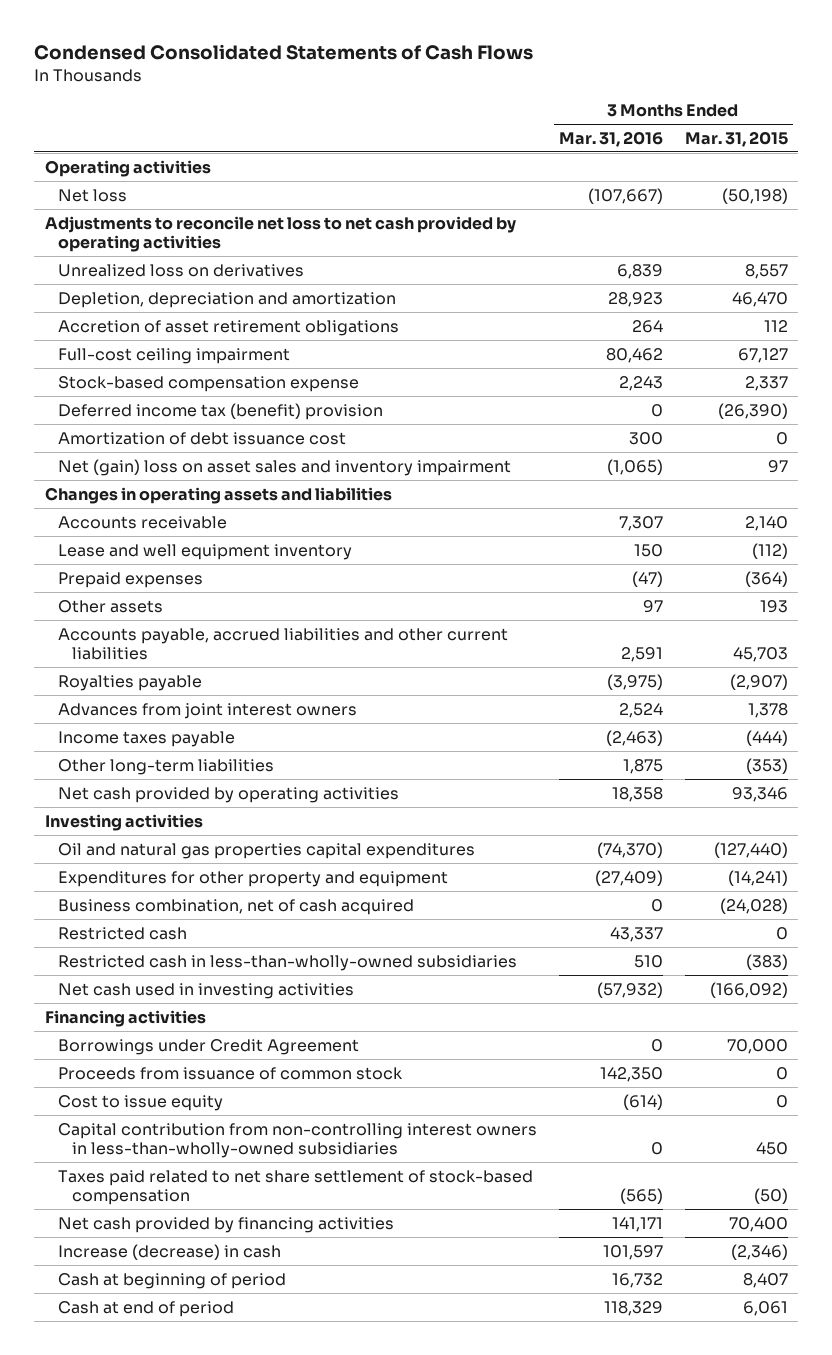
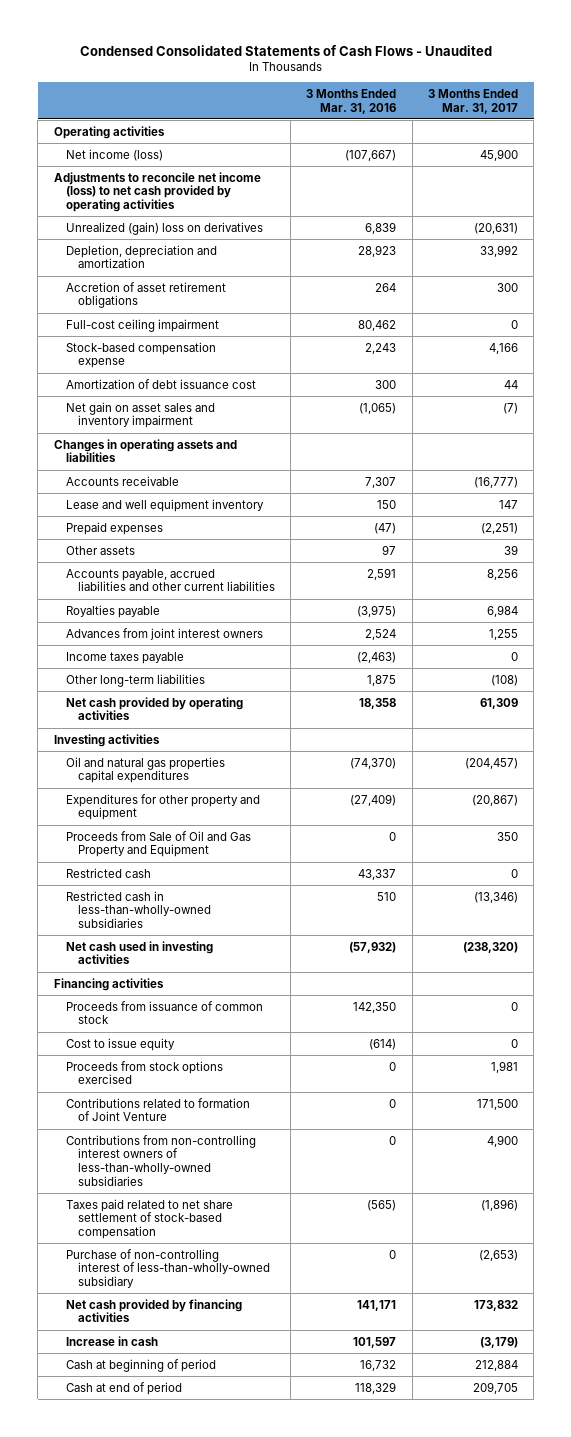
[33,43,533,60] Condensed Consolidated Statements of Cash Flows -> [79,44,492,56] Condensed Consolidated Statements of Cash Flows - Unaudited
[684,130,788,147] Mar. 31, 2015 -> none
none -> [427,88,518,114] 3 Months Ended Mar. 31, 2017
[58,188,128,202] Net loss -> [65,148,163,161] Net income (loss)
[44,215,516,253] Adjustments to reconcile net loss to net cash provided by operating activities -> [53,171,261,213] Adjustments to reconcile net income (loss) to net cash provided by operating activities
[58,263,305,277] Unrealized loss on derivatives -> [65,221,263,235] Unrealized (gain) loss on derivatives
[58,402,384,420] Deferred income tax (benefit) provision -> none
[58,458,512,476] Net (gain) loss on asset sales and inventory impairment -> [65,401,215,429] Net gain on asset sales and inventory impairment
[58,898,415,915] Business combination, net of cash acquired -> none
none -> [65,830,251,858] Proceeds from Sale of Oil and Gas Property and Equipment
[58,1038,360,1055] Borrowings under Credit Agreement -> none
none -> [65,1060,223,1085] Proceeds from stock options exercised
none -> [65,1097,250,1122] Contributions related to formation of Joint Venture
[58,1122,538,1159] Capital contribution from non-controlling interest owners in less-than-wholly-owned subsidiaries -> [65,1134,256,1186] Contributions from non-controlling interest owners of less-than-wholly-owned subsidiaries
none -> [65,1248,270,1289] Purchase of non-controlling interest of less-than-wholly-owned subsidiary
[58,1243,282,1260] Increase (decrease) in cash -> [65,1335,158,1346] Increase in cash

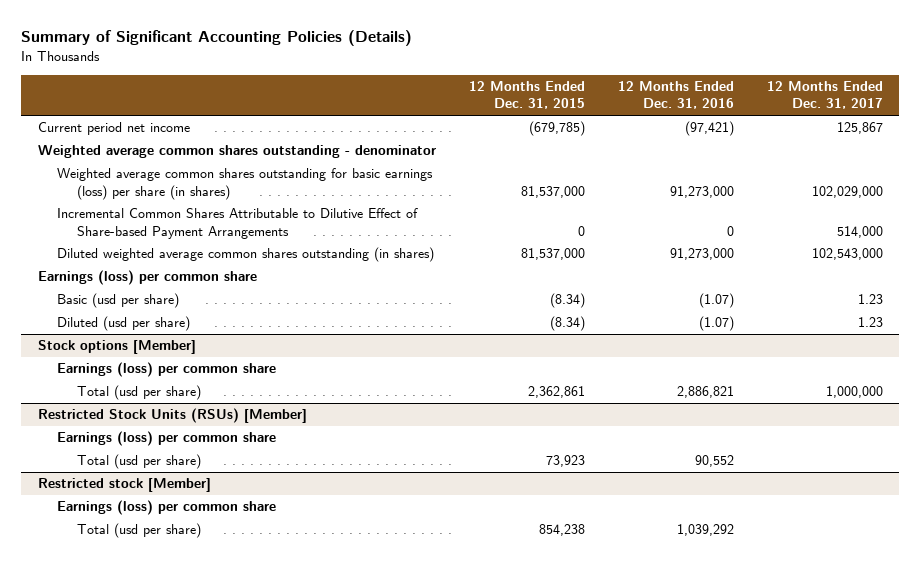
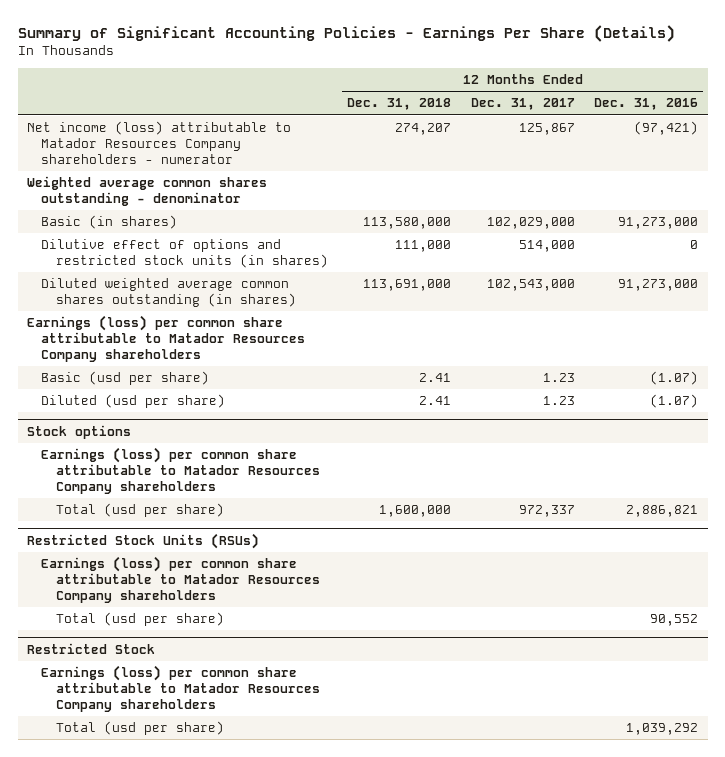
[20,30,412,47] Summary of Significant Accounting Policies (Details) -> [17,24,675,42] Summary of Significant Accounting Policies - Earnings Per Share (Details)
[468,80,585,110] 12 Months Ended Dec. 31, 2015 -> none
none -> [347,98,452,111] Dec. 31, 2018
[37,122,190,136] Current period net income -> [27,121,292,164] Net income (loss) attributable to Matador Resources Company shareholders - numerator
[57,168,434,200] Weighted average common shares outstanding for basic earnings (loss) per share (in shares) -> [41,215,178,230] Basic (in shares)
[57,208,419,239] Incremental Common Shares Attributable to Dilutive Effect of Share-based Payment Arrangements -> [41,239,328,269] Dilutive effect of options and restricted stock units (in shares)
[37,270,257,286] Earnings (loss) per common share -> [27,315,306,362] Earnings (loss) per common share attributable to Matador Resources Company shareholders
[37,340,196,355] Stock options [Member] -> [27,425,132,440] Stock options
[57,362,277,378] Earnings (loss) per common share -> [41,447,320,494] Earnings (loss) per common share attributable to Matador Resources Company shareholders
[825,386,883,399] 1,000,000 -> [518,505,575,518] 972,337
[37,408,307,424] Restricted Stock Units (RSUs) [Member] -> [27,533,260,550] Restricted Stock Units (RSUs)
[57,431,277,447] Earnings (loss) per common share -> [41,556,320,603] Earnings (loss) per common share attributable to Matador Resources Company shareholders
[37,478,211,493] Restricted stock [Member] -> [27,643,156,655] Restricted Stock
[57,500,277,516] Earnings (loss) per common share -> [41,665,320,712] Earnings (loss) per common share attributable to Matador Resources Company shareholders

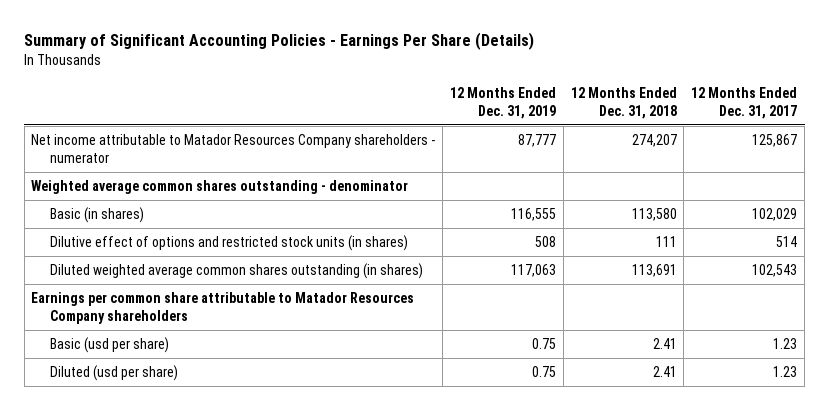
[594,98,699,111] Dec. 31, 2016 -> none
none -> [449,87,556,119] 12 Months Ended Dec. 31, 2019
[27,121,292,164] Net income (loss) attributable to Matador Resources Company shareholders - numerator -> [31,134,436,163] Net income attributable to Matador Resources Company shareholders - numerator
[363,217,452,230] 113,580,000 -> [631,208,677,222] 113,580
[486,217,575,230] 102,029,000 -> [752,208,798,222] 102,029
[395,240,452,253] 111,000 -> [655,236,677,248] 111
[518,240,575,253] 514,000 -> [776,236,798,248] 514
[363,279,452,292] 113,691,000 -> [631,264,677,278] 113,691
[486,279,575,292] 102,543,000 -> [752,264,798,278] 102,543
[27,315,306,362] Earnings (loss) per common share attributable to Matador Resources Company shareholders -> [31,292,415,324] Earnings per common share attributable to Matador Resources Company shareholders
[27,425,132,440] Stock options -> none
[41,447,320,494] Earnings (loss) per common share attributable to Matador Resources Company shareholders -> none
[55,503,224,518] Total (usd per share) -> none
[27,533,260,550] Restricted Stock Units (RSUs) -> none
[41,556,320,603] Earnings (loss) per common share attributable to Matador Resources Company shareholders -> none
[55,612,224,627] Total (usd per share) -> none
[27,643,156,655] Restricted Stock -> none
[41,665,320,712] Earnings (loss) per common share attributable to Matador Resources Company shareholders -> none
[55,721,224,736] Total (usd per share) -> none

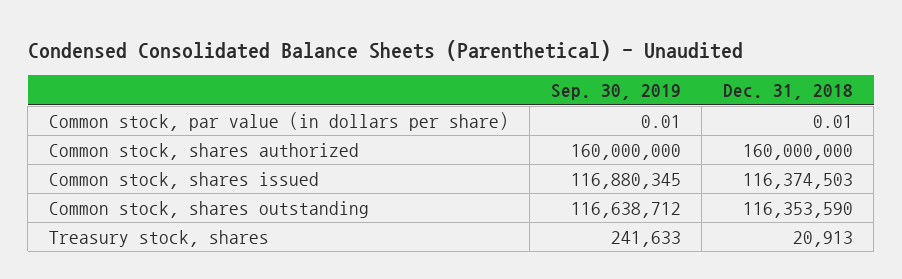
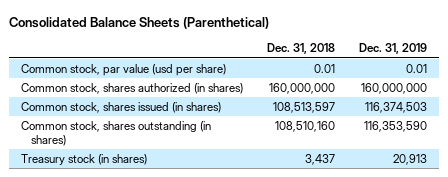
[27,39,743,61] Condensed Consolidated Balance Sheets (Parenthetical) - Unaudited -> [9,17,270,30] Consolidated Balance Sheets (Parenthetical)
[550,83,681,100] Sep. 30, 2019 -> none
none -> [358,43,427,55] Dec. 31, 2019
[48,111,509,131] Common stock, par value (in dollars per share) -> [21,63,227,76] Common stock, par value (usd per share)
[48,142,359,160] Common stock, shares authorized -> [21,82,244,94] Common stock, shares authorized (in shares)
[48,171,319,189] Common stock, shares issued -> [21,101,222,113] Common stock, shares issued (in shares)
[742,172,853,189] 116,374,503 -> [273,101,336,113] 108,513,597
[48,200,369,218] Common stock, shares outstanding -> [21,120,212,147] Common stock, shares outstanding (in shares)
[742,201,853,218] 116,353,590 -> [275,120,336,132] 108,510,160
[48,229,269,247] Treasury stock, shares -> [21,153,148,165] Treasury stock (in shares)
[792,230,853,247] 20,913 -> [305,153,336,165] 3,437

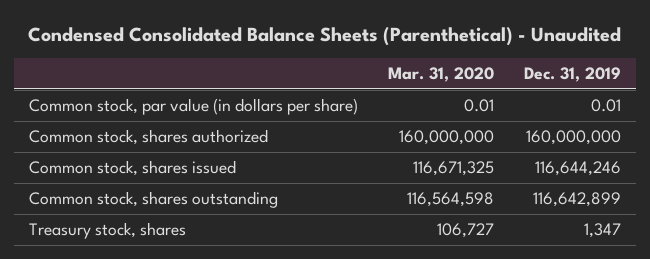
[9,17,270,30] Consolidated Balance Sheets (Parenthetical) -> [27,26,621,46] Condensed Consolidated Balance Sheets (Parenthetical) - Unaudited
[267,43,336,55] Dec. 31, 2018 -> none
none -> [387,67,494,83] Mar. 31, 2020
[21,63,227,76] Common stock, par value (usd per share) -> [28,98,358,116] Common stock, par value (in dollars per share)
[21,82,244,94] Common stock, shares authorized (in shares) -> [28,129,268,146] Common stock, shares authorized
[21,101,222,113] Common stock, shares issued (in shares) -> [28,160,236,177] Common stock, shares issued
[364,101,427,113] 116,374,503 -> [535,161,622,177] 116,644,246
[21,120,212,147] Common stock, shares outstanding (in shares) -> [28,191,278,209] Common stock, shares outstanding
[363,120,427,132] 116,353,590 -> [533,192,622,208] 116,642,899
[21,153,148,165] Treasury stock (in shares) -> [28,222,186,240] Treasury stock, shares
[392,153,427,165] 20,913 -> [584,223,622,239] 1,347

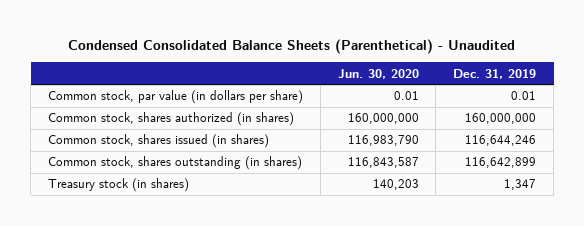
[387,67,494,83] Mar. 31, 2020 -> none
none -> [337,68,419,79] Jun. 30, 2020
[28,129,268,146] Common stock, shares authorized -> [48,112,295,127] Common stock, shares authorized (in shares)
[28,160,236,177] Common stock, shares issued -> [48,134,270,149] Common stock, shares issued (in shares)
[28,191,278,209] Common stock, shares outstanding -> [48,156,303,171] Common stock, shares outstanding (in shares)
[28,222,186,240] Treasury stock, shares -> [48,178,190,193] Treasury stock (in shares)

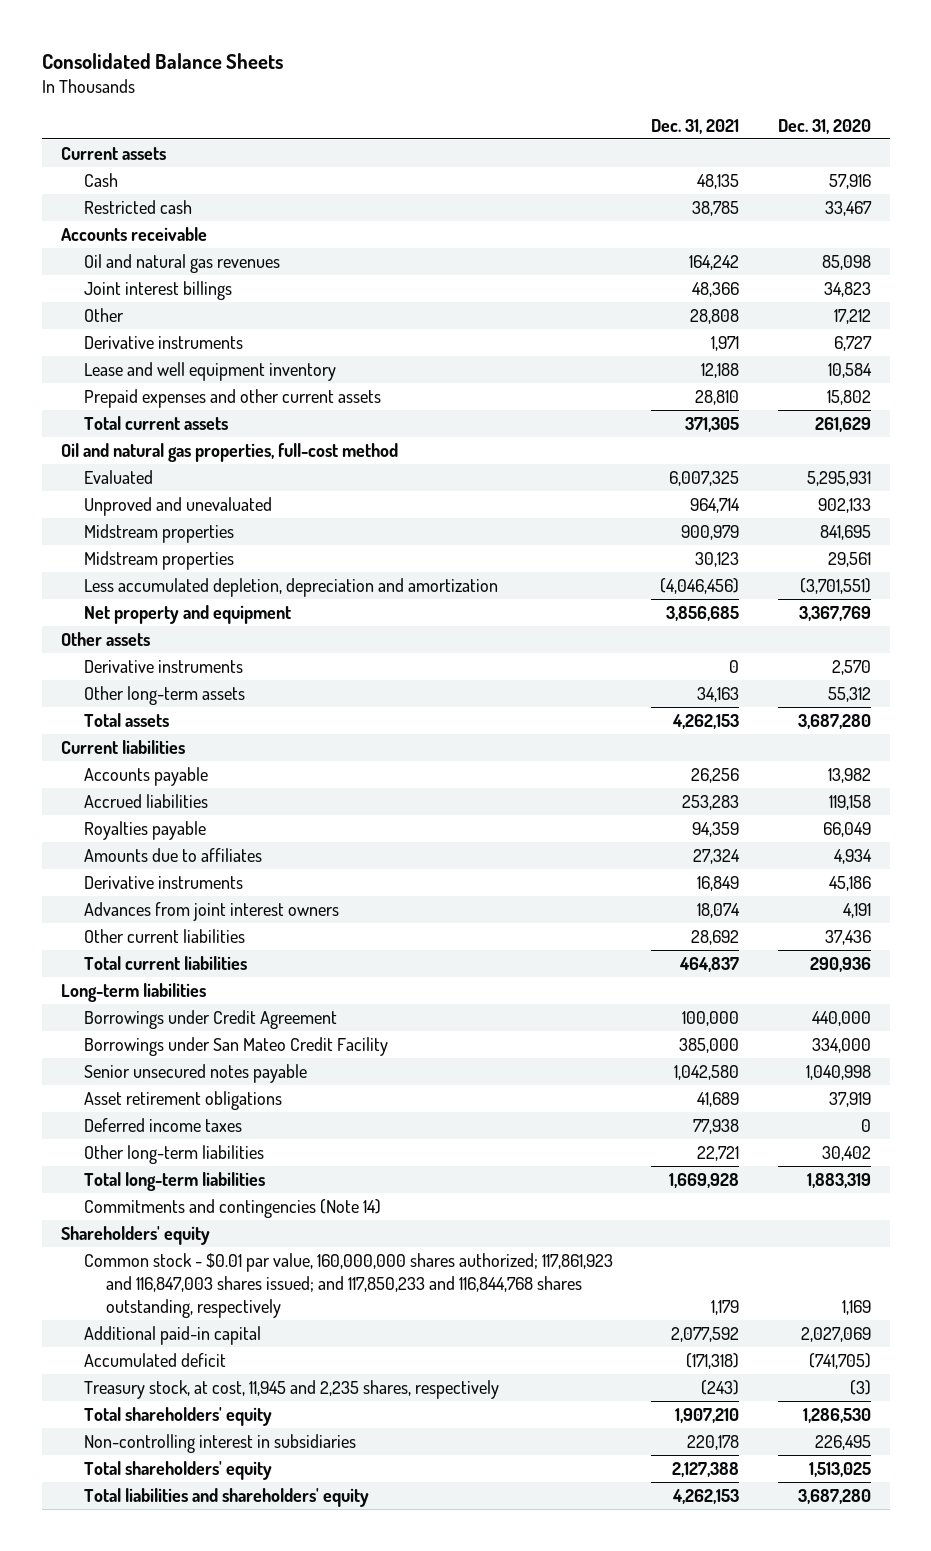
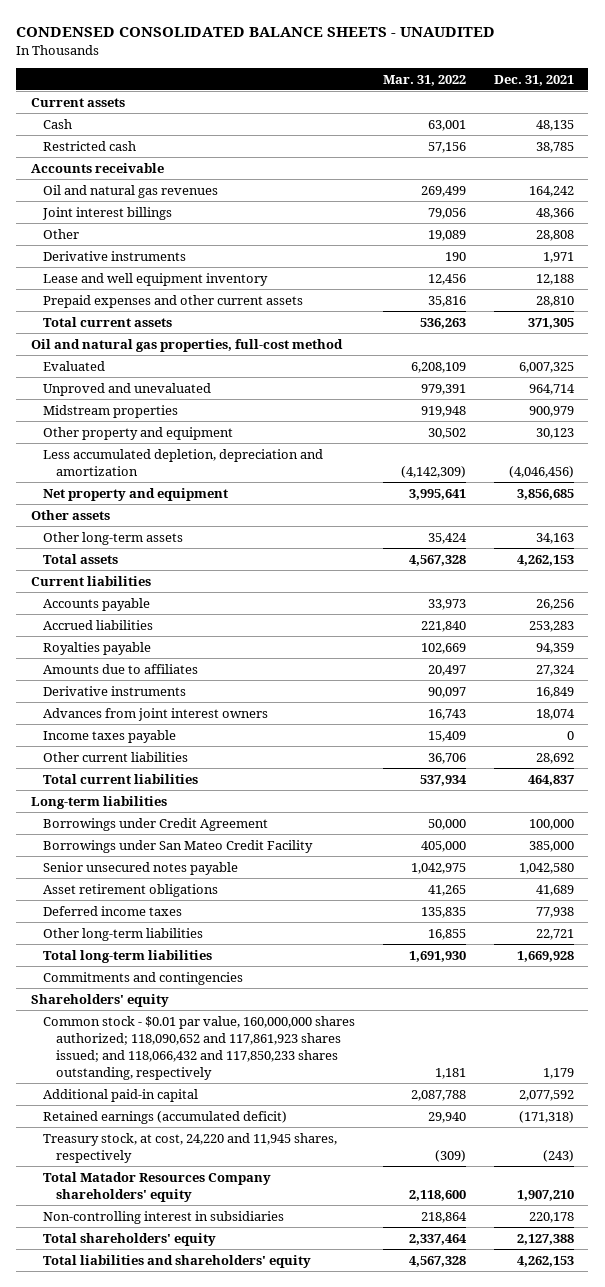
[41,53,283,70] Consolidated Balance Sheets -> [16,26,496,37] CONDENSED CONSOLIDATED BALANCE SHEETS - UNAUDITED
[777,118,871,134] Dec. 31, 2020 -> none
none -> [383,74,467,86] Mar. 31, 2022
[83,551,234,571] Midstream properties -> [43,426,234,440] Other property and equipment
[83,660,243,674] Derivative instruments -> none
none -> [43,729,177,743] Income taxes payable
[83,1199,381,1219] Commitments and contingencies (Note 14) -> [43,971,244,985] Commitments and contingencies
[83,1253,613,1319] Common stock - $0.01 par value, 160,000,000 shares authorized; 117,861,923 and 116,847,003 shares issued; and 117,850,233 and 116,844,768 shares outstanding, respectively -> [43,1015,356,1080] Common stock - $0.01 par value, 160,000,000 shares authorized; 118,090,652 and 117,861,923 shares issued; and 118,066,432 and 117,850,233 shares outstanding, respectively
[83,1353,226,1368] Accumulated deficit -> [43,1110,288,1124] Retained earnings (accumulated deficit)
[83,1380,499,1400] Treasury stock, at cost, 11,945 and 2,235 shares, respectively -> [43,1132,338,1163] Treasury stock, at cost, 24,220 and 11,945 shares, respectively
[83,1407,272,1427] Total shareholders' equity -> [43,1171,272,1202] Total Matador Resources Company shareholders' equity

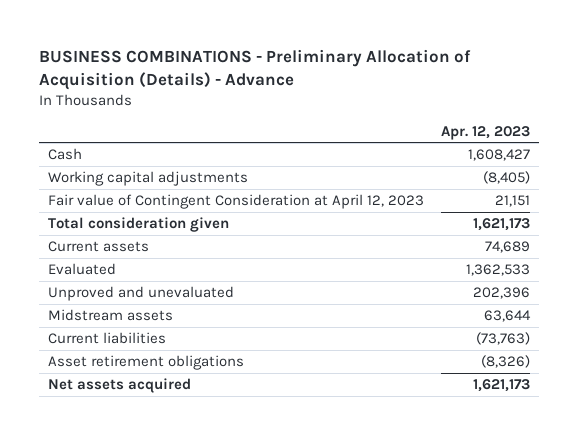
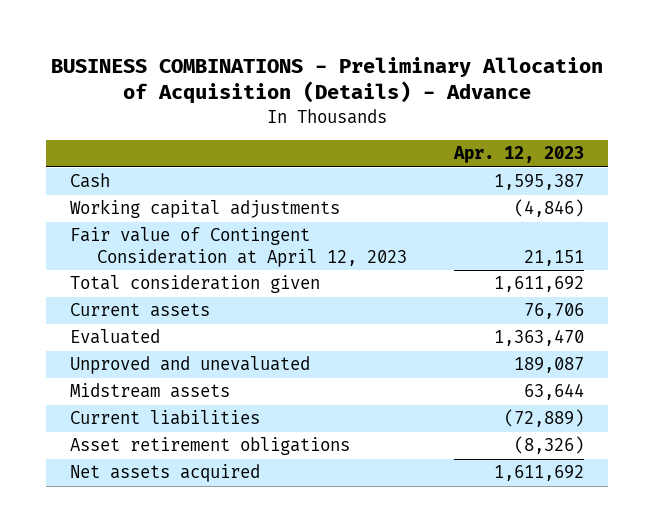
[468,149,531,162] 1,608,427 -> [494,174,585,191] 1,595,387
[483,171,531,185] (8,405) -> [514,199,585,218] (4,846)
[473,218,531,232] 1,621,173 -> [494,276,585,293] 1,611,692
[485,241,531,254] 74,689 -> [524,303,585,320] 76,706
[466,264,531,277] 1,362,533 -> [494,329,585,347] 1,363,470
[473,287,531,300] 202,396 -> [514,357,585,374] 189,087
[476,332,531,346] (73,763) -> [504,409,585,428] (72,889)
[473,379,531,393] 1,621,173 -> [494,465,585,482] 1,611,692

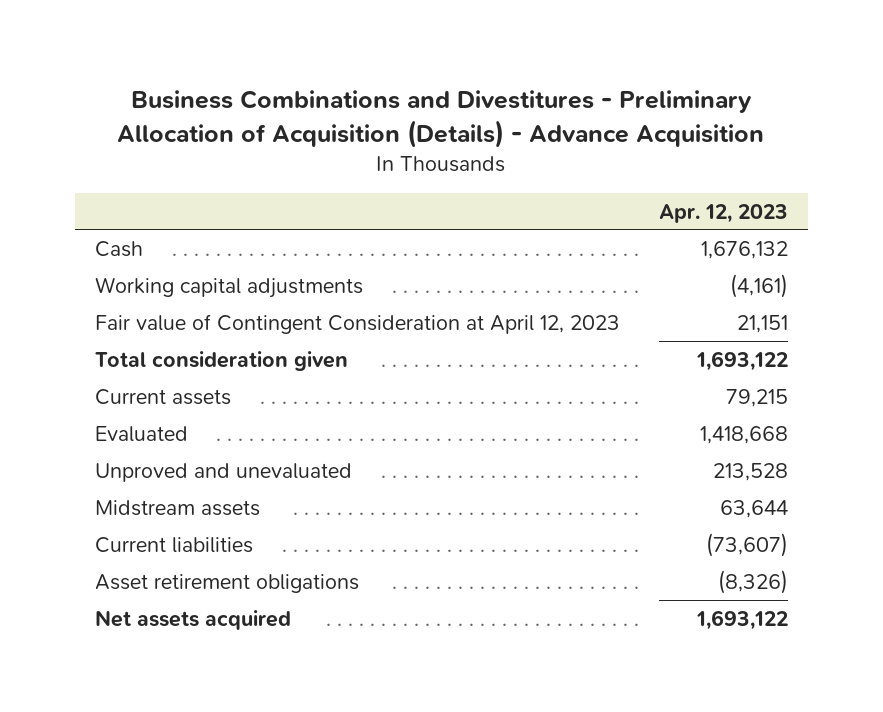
[51,56,604,105] BUSINESS COMBINATIONS - Preliminary Allocation of Acquisition (Details) - Advance -> [117,90,765,148] Business Combinations and Divestitures - Preliminary Allocation of Acquisition (Details) - Advance Acquisition
[494,174,585,191] 1,595,387 -> [701,240,789,259] 1,676,132
[514,199,585,218] (4,846) -> [730,273,789,298] (4,161)
[494,276,585,293] 1,611,692 -> [696,350,789,371] 1,693,122
[524,303,585,320] 76,706 -> [726,388,789,407] 79,215
[494,329,585,347] 1,363,470 -> [700,425,789,444] 1,418,668
[514,357,585,374] 189,087 -> [713,462,789,481] 213,528
[504,409,585,428] (72,889) -> [706,532,789,557] (73,607)
[494,465,585,482] 1,611,692 -> [696,609,789,630] 1,693,122

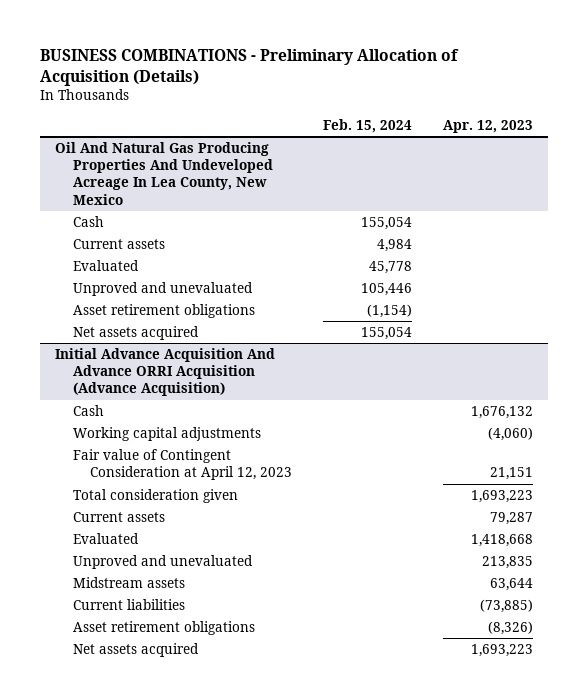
[117,90,765,148] Business Combinations and Divestitures - Preliminary Allocation of Acquisition (Details) - Advance Acquisition -> [40,48,460,86] BUSINESS COMBINATIONS - Preliminary Allocation of Acquisition (Details)
none -> [322,118,412,133] Feb. 15, 2024
none -> [55,142,273,205] Oil And Natural Gas Producing Properties And Undeveloped Acreage In Lea County, New Mexico
none -> [72,216,104,228] Cash
none -> [72,239,165,250] Current assets
none -> [72,260,139,272] Evaluated
none -> [72,282,253,297] Unproved and unevaluated
none -> [72,304,255,319] Asset retirement obligations
none -> [72,326,199,341] Net assets acquired
none -> [55,348,276,397] Initial Advance Acquisition And Advance ORRI Acquisition (Advance Acquisition)
[730,273,789,298] (4,161) -> [487,427,533,442] (4,060)
[696,350,789,371] 1,693,122 -> [470,490,533,504] 1,693,223
[726,388,789,407] 79,215 -> [489,512,533,526] 79,287
[713,462,789,481] 213,528 -> [481,556,533,570] 213,835
[706,532,789,557] (73,607) -> [479,599,533,614] (73,885)
[696,609,789,630] 1,693,122 -> [470,644,533,658] 1,693,223

